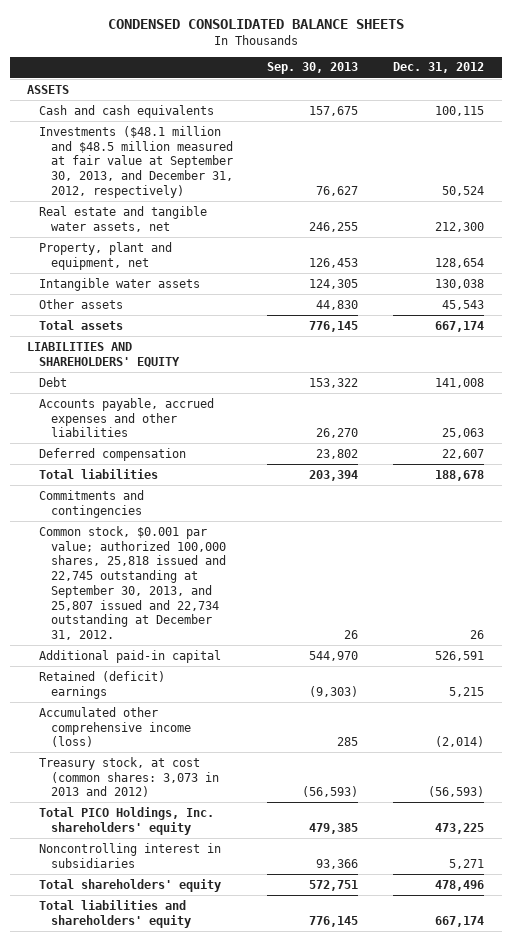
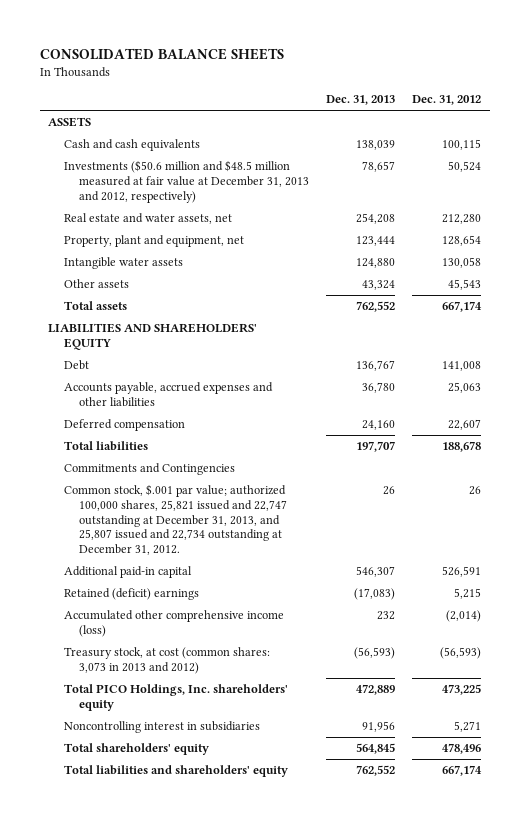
[107,18,404,29] CONDENSED CONSOLIDATED BALANCE SHEETS -> [39,48,284,61] CONSOLIDATED BALANCE SHEETS
[267,62,359,75] Sep. 30, 2013 -> none
none -> [326,95,396,106] Dec. 31, 2013
[39,125,233,198] Investments ($48.1 million and $48.5 million measured at fair value at September 30, 2013, and December 31, 2012, respectively) -> [63,160,310,203] Investments ($50.6 million and $48.5 million measured at fair value at December 31, 2013 and 2012, respectively)
[39,205,208,232] Real estate and tangible water assets, net -> [63,213,232,225] Real estate and water assets, net
[435,221,485,232] 212,300 -> [442,214,482,225] 212,280
[435,278,485,289] 130,038 -> [442,257,482,269] 130,058
[39,489,145,518] Commitments and contingencies -> [63,463,235,476] Commitments and Contingencies
[39,525,226,641] Common stock, $0.001 par value; authorized 100,000 shares, 25,818 issued and 22,745 outstanding at September 30, 2013, and 25,807 issued and 22,734 outstanding at December 31, 2012. -> [63,484,288,556] Common stock, $.001 par value; authorized 100,000 shares, 25,821 issued and 22,747 outstanding at December 31, 2013, and 25,807 issued and 22,734 outstanding at December 31, 2012.

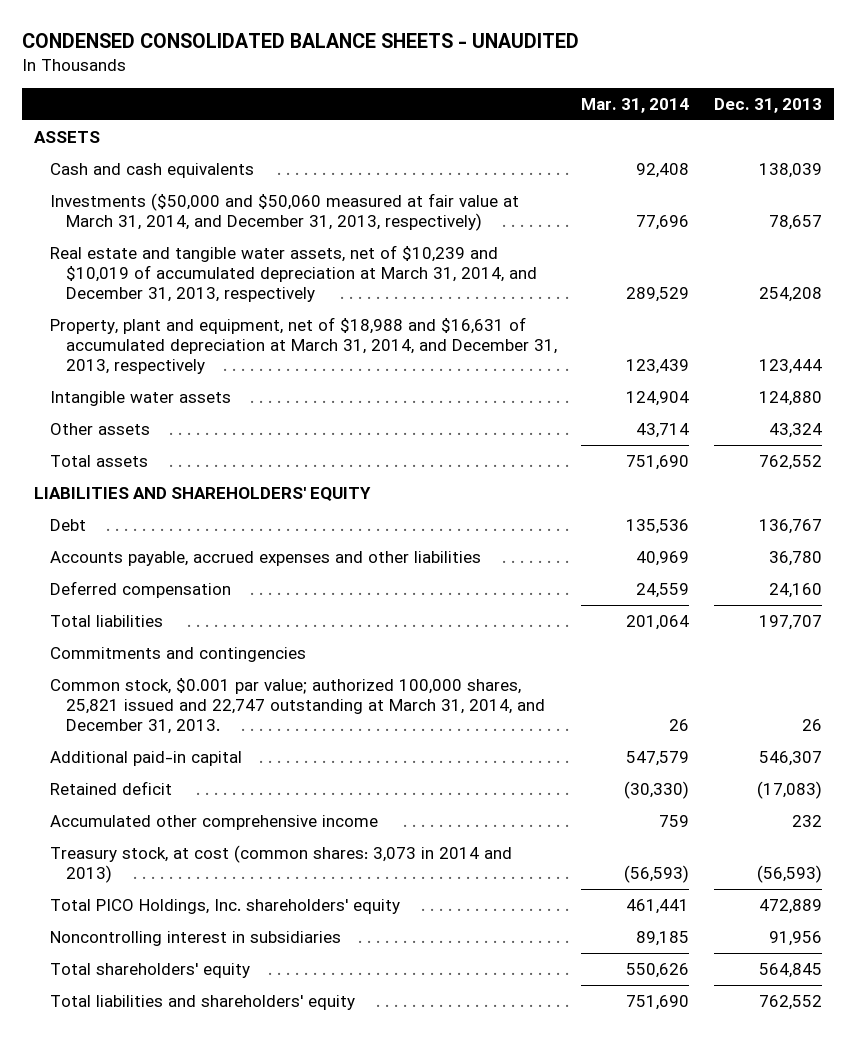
[39,48,284,61] CONSOLIDATED BALANCE SHEETS -> [21,33,579,49] CONDENSED CONSOLIDATED BALANCE SHEETS - UNAUDITED
[412,95,482,106] Dec. 31, 2012 -> none
none -> [581,98,690,114] Mar. 31, 2014
[63,160,310,203] Investments ($50.6 million and $48.5 million measured at fair value at December 31, 2013 and 2012, respectively) -> [49,192,519,231] Investments ($50,000 and $50,060 measured at fair value at March 31, 2014, and December 31, 2013, respectively)
[63,213,232,225] Real estate and water assets, net -> [49,244,537,302] Real estate and tangible water assets, net of $10,239 and $10,019 of accumulated depreciation at March 31, 2014, and December 31, 2013, respectively
[63,235,244,248] Property, plant and equipment, net -> [49,316,557,374] Property, plant and equipment, net of $18,988 and $16,631 of accumulated depreciation at March 31, 2014, and December 31, 2013, respectively
[63,463,235,476] Commitments and Contingencies -> [49,646,306,662] Commitments and contingencies
[63,484,288,556] Common stock, $.001 par value; authorized 100,000 shares, 25,821 issued and 22,747 outstanding at December 31, 2013, and 25,807 issued and 22,734 outstanding at December 31, 2012. -> [49,677,545,734] Common stock, $0.001 par value; authorized 100,000 shares, 25,821 issued and 22,747 outstanding at March 31, 2014, and December 31, 2013.
[63,588,199,601] Retained (deficit) earnings -> [49,780,172,795] Retained deficit
[63,610,284,637] Accumulated other comprehensive income (loss) -> [49,814,378,830] Accumulated other comprehensive income
[63,647,270,674] Treasury stock, at cost (common shares: 3,073 in 2013 and 2012) -> [49,844,512,883] Treasury stock, at cost (common shares: 3,073 in 2014 and 2013)

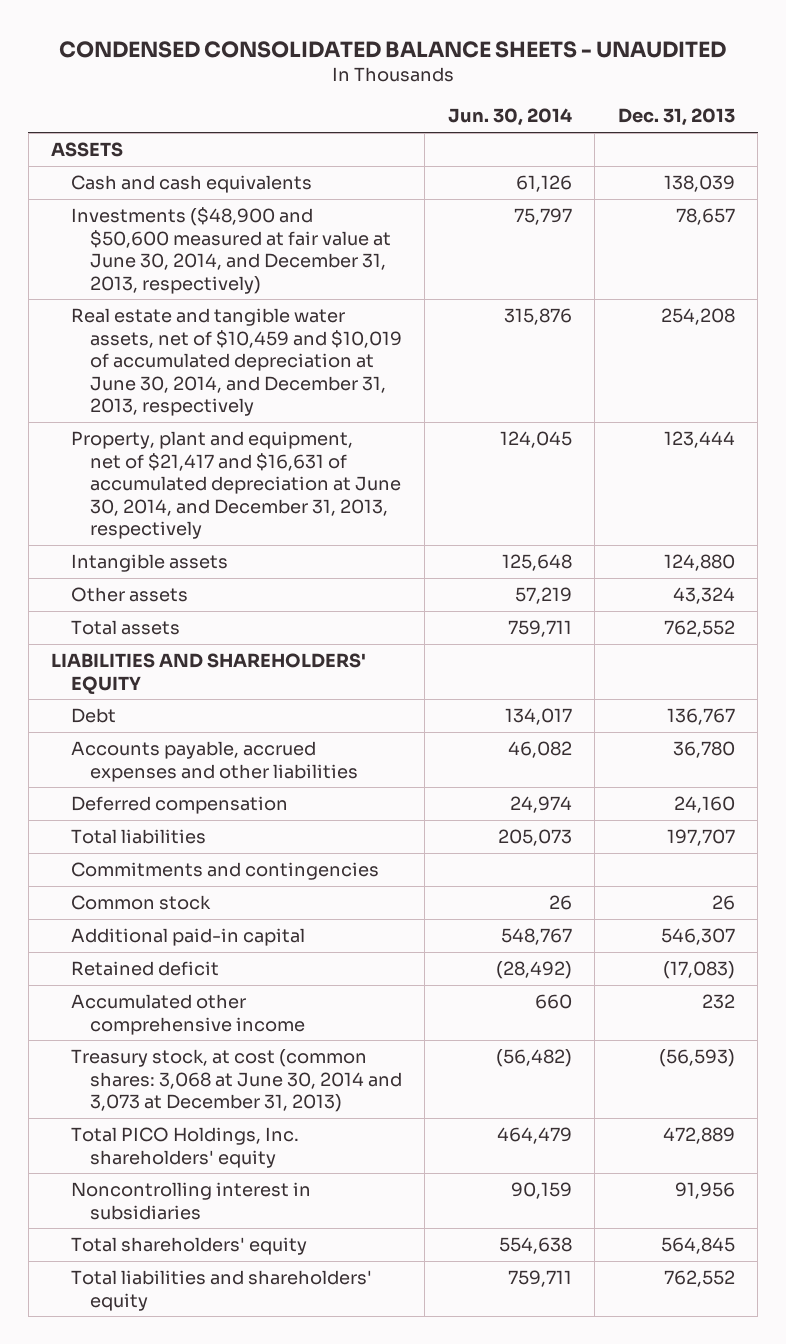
[581,98,690,114] Mar. 31, 2014 -> none
none -> [447,108,572,127] Jun. 30, 2014
[49,192,519,231] Investments ($50,000 and $50,060 measured at fair value at March 31, 2014, and December 31, 2013, respectively) -> [70,207,392,294] Investments ($48,900 and $50,600 measured at fair value at June 30, 2014, and December 31, 2013, respectively)
[49,244,537,302] Real estate and tangible water assets, net of $10,239 and $10,019 of accumulated depreciation at March 31, 2014, and December 31, 2013, respectively -> [70,308,403,417] Real estate and tangible water assets, net of $10,459 and $10,019 of accumulated depreciation at June 30, 2014, and December 31, 2013, respectively
[49,316,557,374] Property, plant and equipment, net of $18,988 and $16,631 of accumulated depreciation at March 31, 2014, and December 31, 2013, respectively -> [70,431,402,540] Property, plant and equipment, net of $21,417 and $16,631 of accumulated depreciation at June 30, 2014, and December 31, 2013, respectively
[49,390,231,406] Intangible water assets -> [70,554,228,573] Intangible assets
[49,677,545,734] Common stock, $0.001 par value; authorized 100,000 shares, 25,821 issued and 22,747 outstanding at March 31, 2014, and December 31, 2013. -> [70,895,211,911] Common stock
[49,844,512,883] Treasury stock, at cost (common shares: 3,073 in 2014 and 2013) -> [70,1049,403,1113] Treasury stock, at cost (common shares: 3,068 at June 30, 2014 and 3,073 at December 31, 2013)

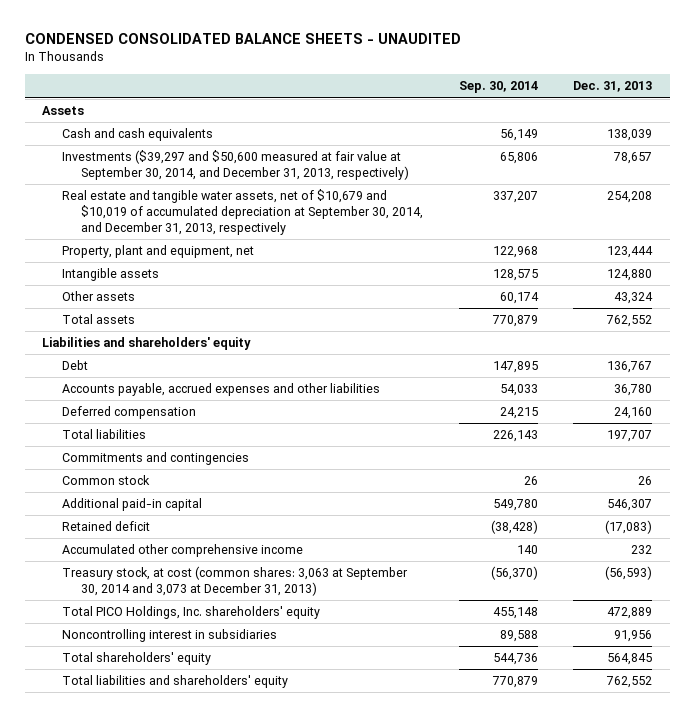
[447,108,572,127] Jun. 30, 2014 -> none
none -> [458,81,538,94] Sep. 30, 2014
[51,142,124,158] ASSETS -> [42,106,85,116] Assets
[70,207,392,294] Investments ($48,900 and $50,600 measured at fair value at June 30, 2014, and December 31, 2013, respectively) -> [61,150,409,180] Investments ($39,297 and $50,600 measured at fair value at September 30, 2014, and December 31, 2013, respectively)
[70,308,403,417] Real estate and tangible water assets, net of $10,459 and $10,019 of accumulated depreciation at June 30, 2014, and December 31, 2013, respectively -> [61,189,423,235] Real estate and tangible water assets, net of $10,679 and $10,019 of accumulated depreciation at September 30, 2014, and December 31, 2013, respectively
[70,431,402,540] Property, plant and equipment, net of $21,417 and $16,631 of accumulated depreciation at June 30, 2014, and December 31, 2013, respectively -> [61,245,254,259] Property, plant and equipment, net
[51,653,367,694] LIABILITIES AND SHAREHOLDERS' EQUITY -> [42,337,252,351] Liabilities and shareholders' equity
[70,1049,403,1113] Treasury stock, at cost (common shares: 3,068 at June 30, 2014 and 3,073 at December 31, 2013) -> [61,566,408,596] Treasury stock, at cost (common shares: 3,063 at September 30, 2014 and 3,073 at December 31, 2013)

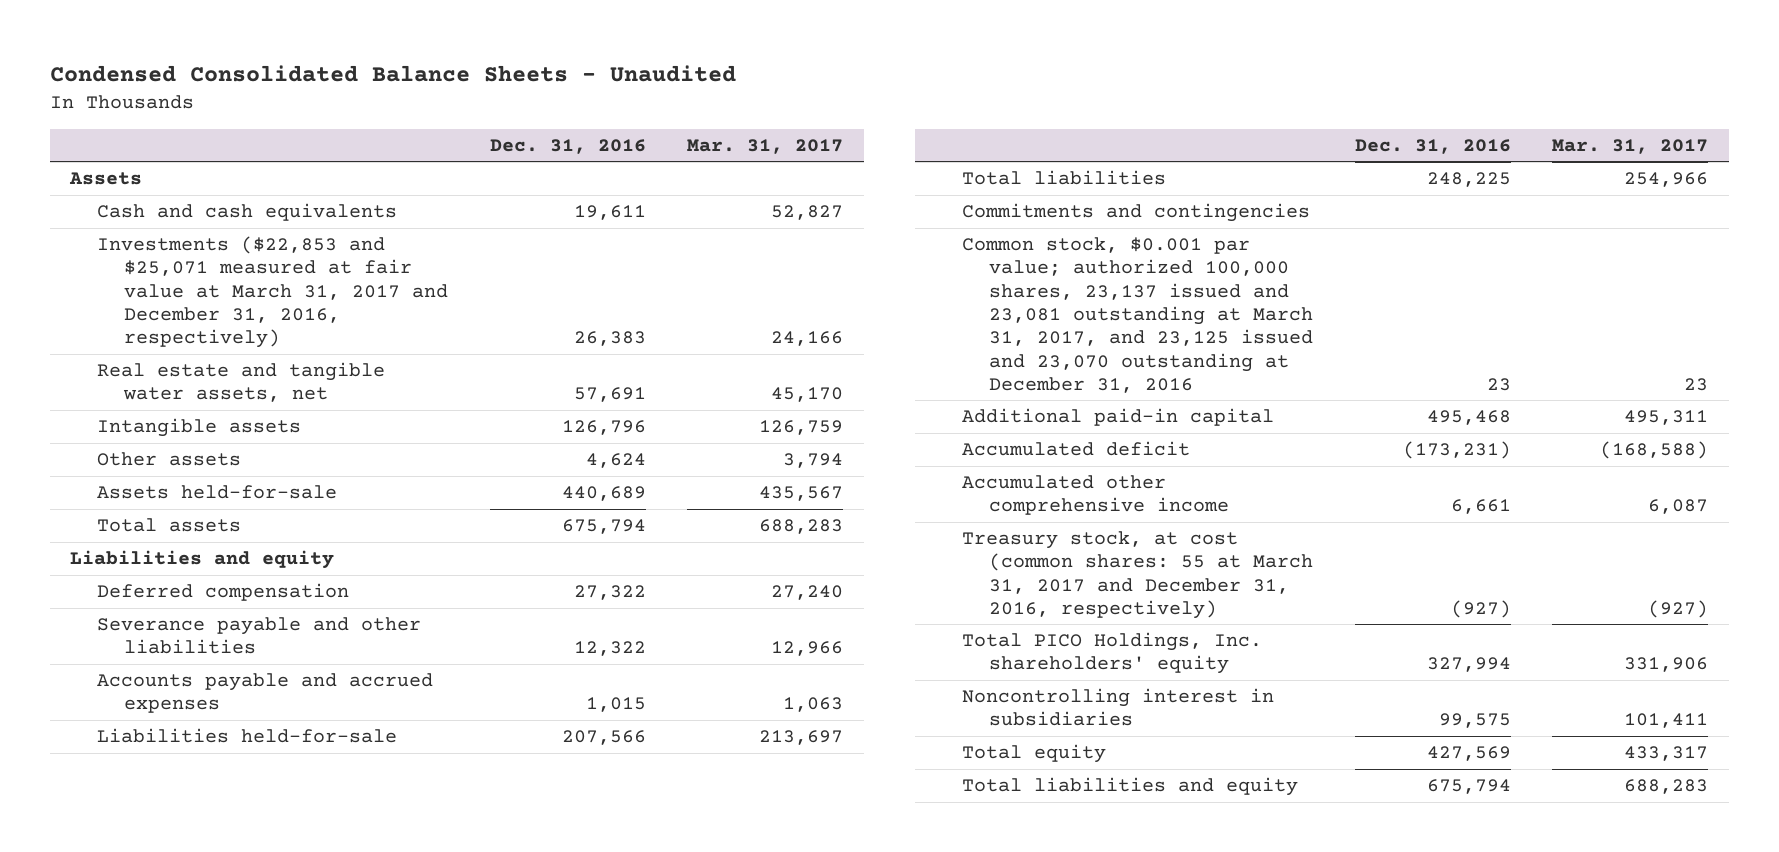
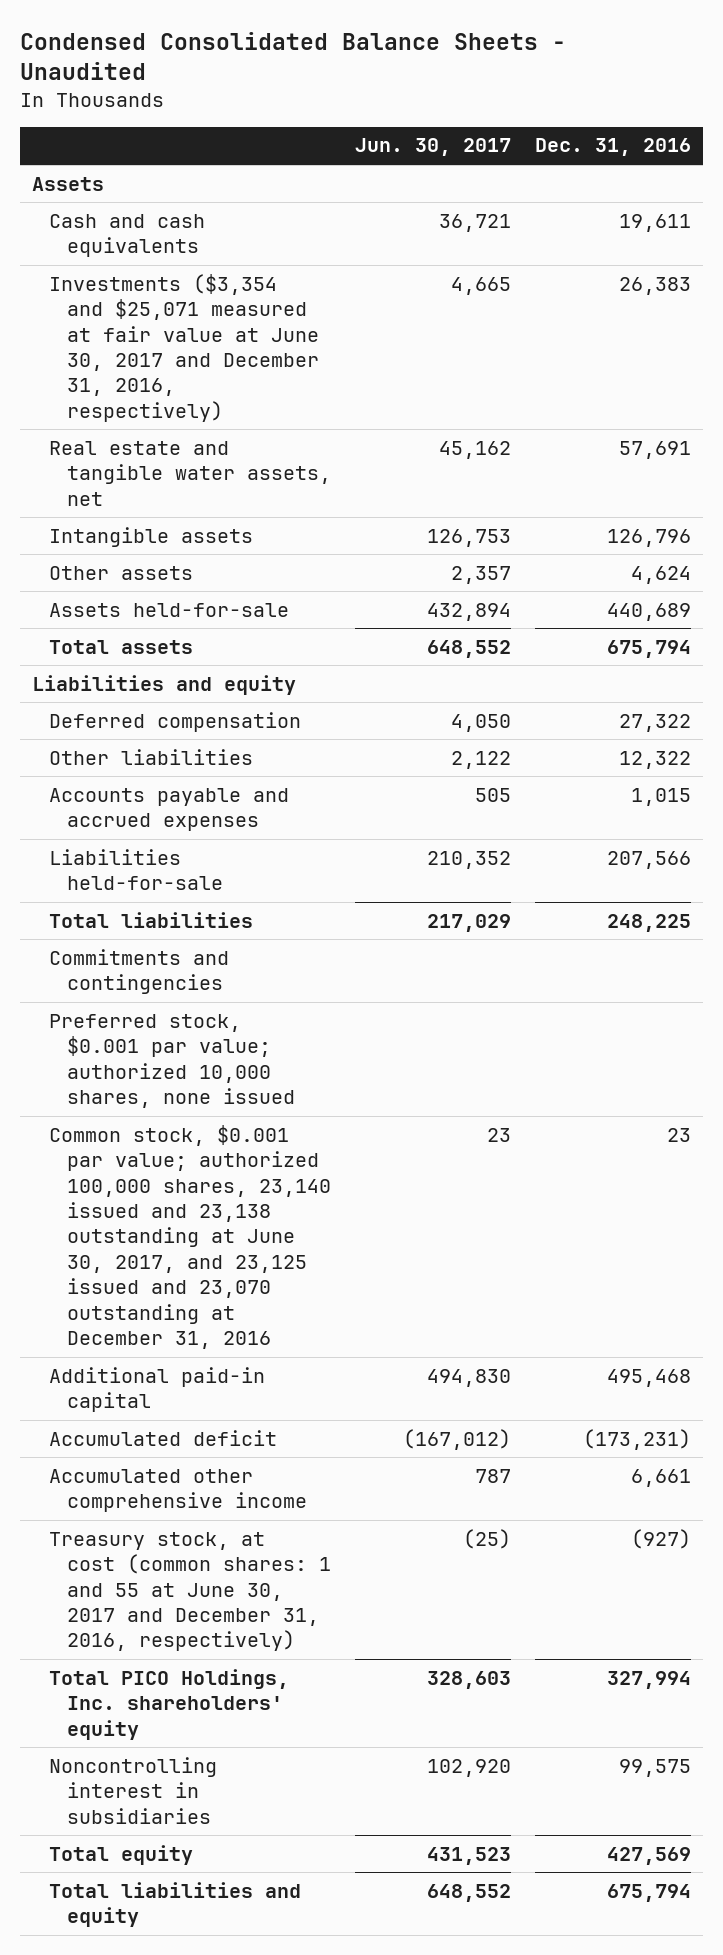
[687,138,844,154] Mar. 31, 2017 -> none
none -> [354,138,511,157] Jun. 30, 2017
[97,236,449,349] Investments ($22,853 and $25,071 measured at fair value at March 31, 2017 and December 31, 2016, respectively) -> [49,273,319,422] Investments ($3,354 and $25,071 measured at fair value at June 30, 2017 and December 31, 2016, respectively)
[97,617,422,655] Severance payable and other liabilities -> [49,748,254,765] Other liabilities
none -> [49,1013,295,1109] Preferred stock, $0.001 par value; authorized 10,000 shares, none issued
[962,237,1314,393] Common stock, $0.001 par value; authorized 100,000 shares, 23,137 issued and 23,081 outstanding at March 31, 2017, and 23,125 issued and 23,070 outstanding at December 31, 2016 -> [49,1124,331,1349] Common stock, $0.001 par value; authorized 100,000 shares, 23,140 issued and 23,138 outstanding at June 30, 2017, and 23,125 issued and 23,070 outstanding at December 31, 2016
[962,531,1314,619] Treasury stock, at cost (common shares: 55 at March 31, 2017 and December 31, 2016, respectively) -> [49,1531,331,1652] Treasury stock, at cost (common shares: 1 and 55 at June 30, 2017 and December 31, 2016, respectively)

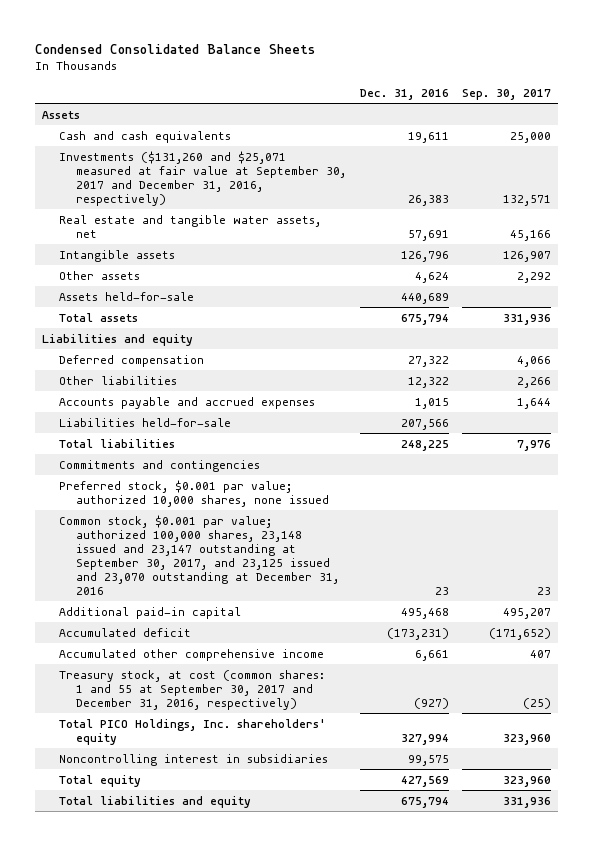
[19,32,566,81] Condensed Consolidated Balance Sheets - Unaudited -> [35,43,316,54] Condensed Consolidated Balance Sheets
[354,138,511,157] Jun. 30, 2017 -> none
none -> [462,88,552,100] Sep. 30, 2017
[49,273,319,422] Investments ($3,354 and $25,071 measured at fair value at June 30, 2017 and December 31, 2016, respectively) -> [59,150,347,206] Investments ($131,260 and $25,071 measured at fair value at September 30, 2017 and December 31, 2016, respectively)
[49,1124,331,1349] Common stock, $0.001 par value; authorized 100,000 shares, 23,140 issued and 23,138 outstanding at June 30, 2017, and 23,125 issued and 23,070 outstanding at December 31, 2016 -> [59,514,340,595] Common stock, $0.001 par value; authorized 100,000 shares, 23,148 issued and 23,147 outstanding at September 30, 2017, and 23,125 issued and 23,070 outstanding at December 31, 2016
[49,1531,331,1652] Treasury stock, at cost (common shares: 1 and 55 at June 30, 2017 and December 31, 2016, respectively) -> [59,669,326,710] Treasury stock, at cost (common shares: 1 and 55 at September 30, 2017 and December 31, 2016, respectively)

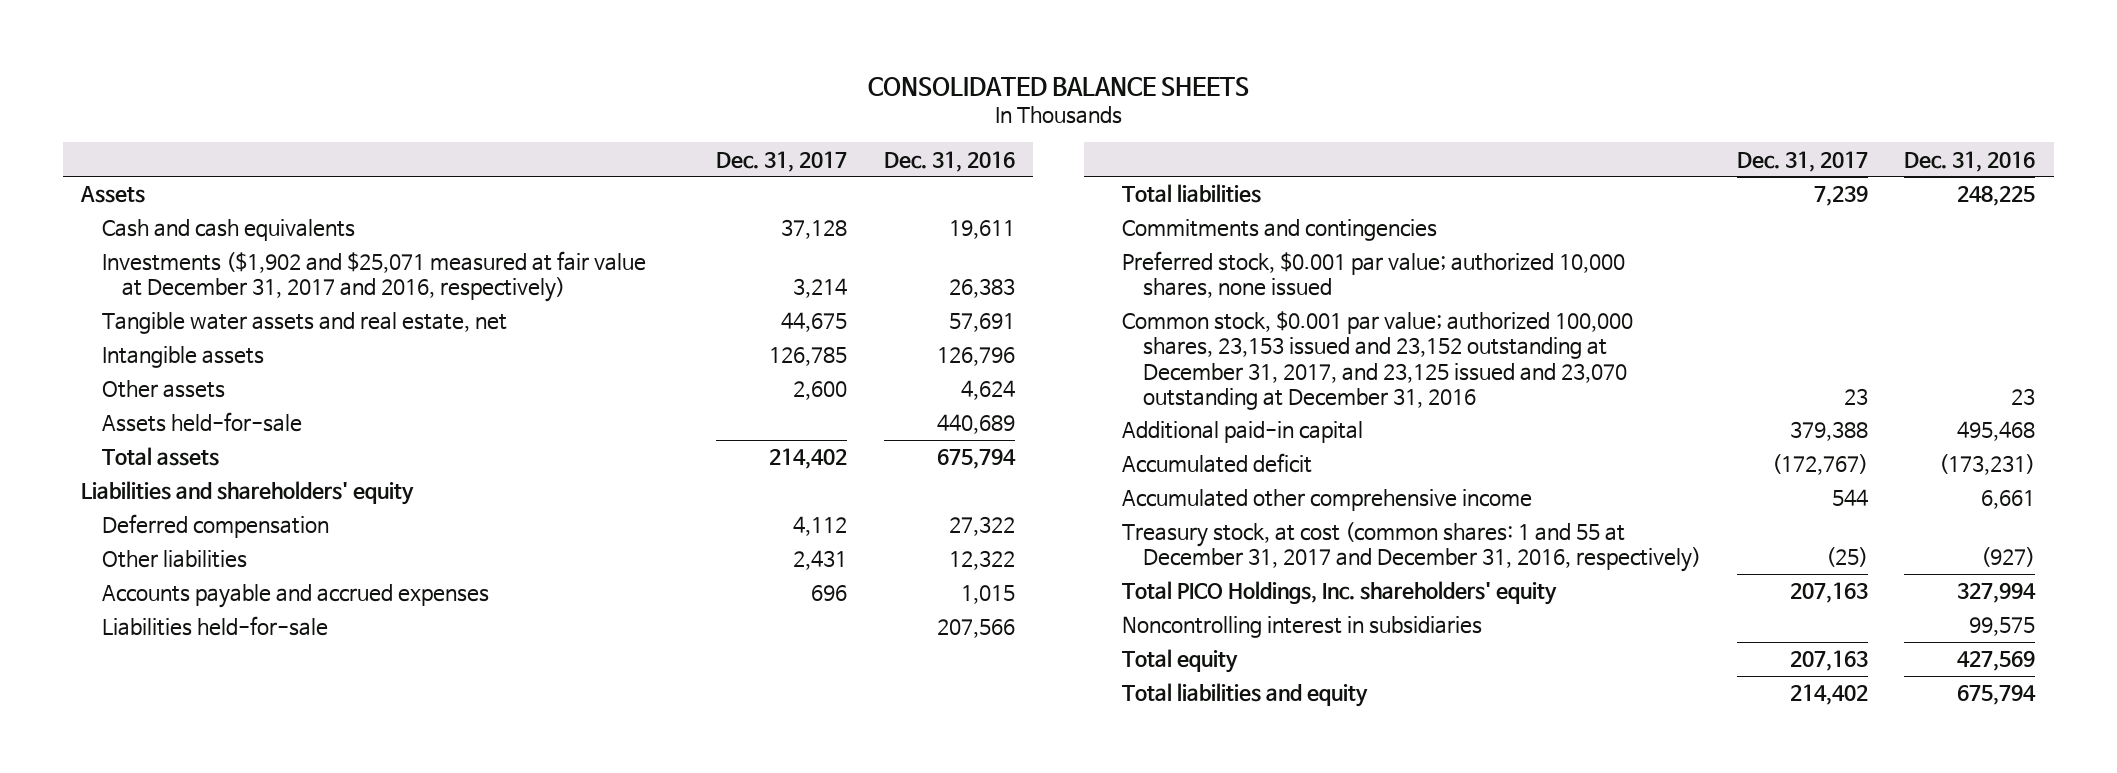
[35,43,316,54] Condensed Consolidated Balance Sheets -> [868,76,1250,96] CONSOLIDATED BALANCE SHEETS
[462,88,552,100] Sep. 30, 2017 -> none
none -> [716,150,848,172] Dec. 31, 2017
[59,150,347,206] Investments ($131,260 and $25,071 measured at fair value at September 30, 2017 and December 31, 2016, respectively) -> [101,251,646,303] Investments ($1,902 and $25,071 measured at fair value at December 31, 2017 and 2016, respectively)
[59,214,322,238] Real estate and tangible water assets, net -> [101,312,507,335] Tangible water assets and real estate, net
[42,333,194,346] Liabilities and equity -> [81,481,415,506] Liabilities and shareholders' equity
[59,514,340,595] Common stock, $0.001 par value; authorized 100,000 shares, 23,148 issued and 23,147 outstanding at September 30, 2017, and 23,125 issued and 23,070 outstanding at December 31, 2016 -> [1122,311,1634,410] Common stock, $0.001 par value; authorized 100,000 shares, 23,153 issued and 23,152 outstanding at December 31, 2017, and 23,125 issued and 23,070 outstanding at December 31, 2016
[59,669,326,710] Treasury stock, at cost (common shares: 1 and 55 at September 30, 2017 and December 31, 2016, respectively) -> [1122,522,1701,573] Treasury stock, at cost (common shares: 1 and 55 at December 31, 2017 and December 31, 2016, respectively)

